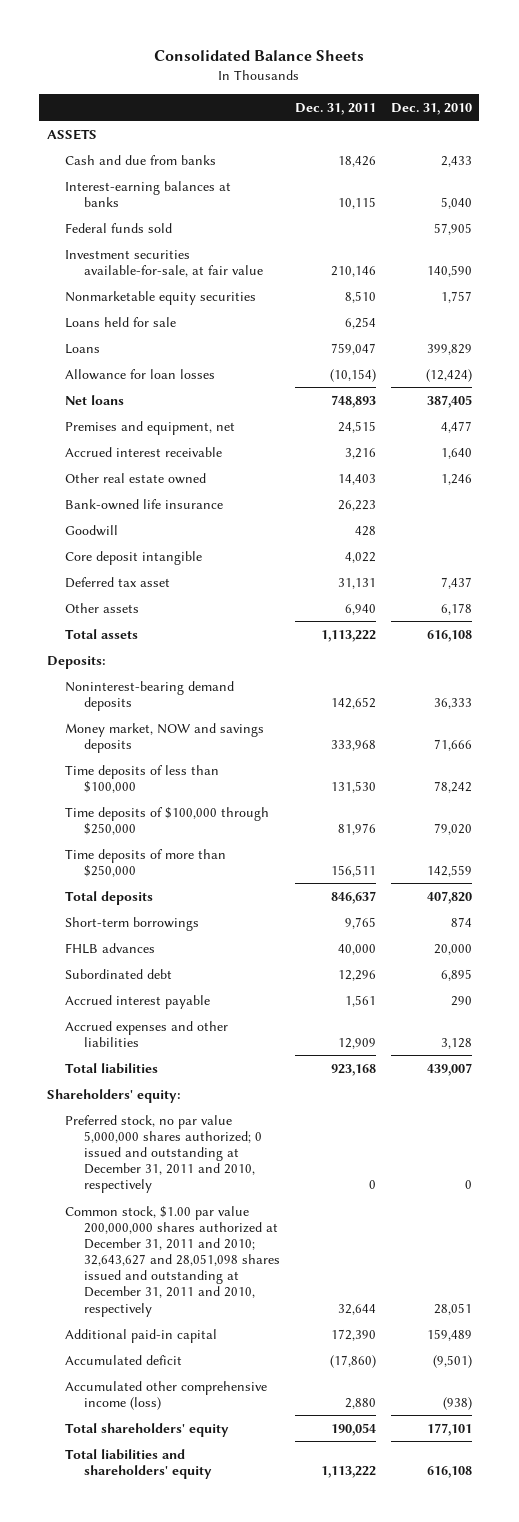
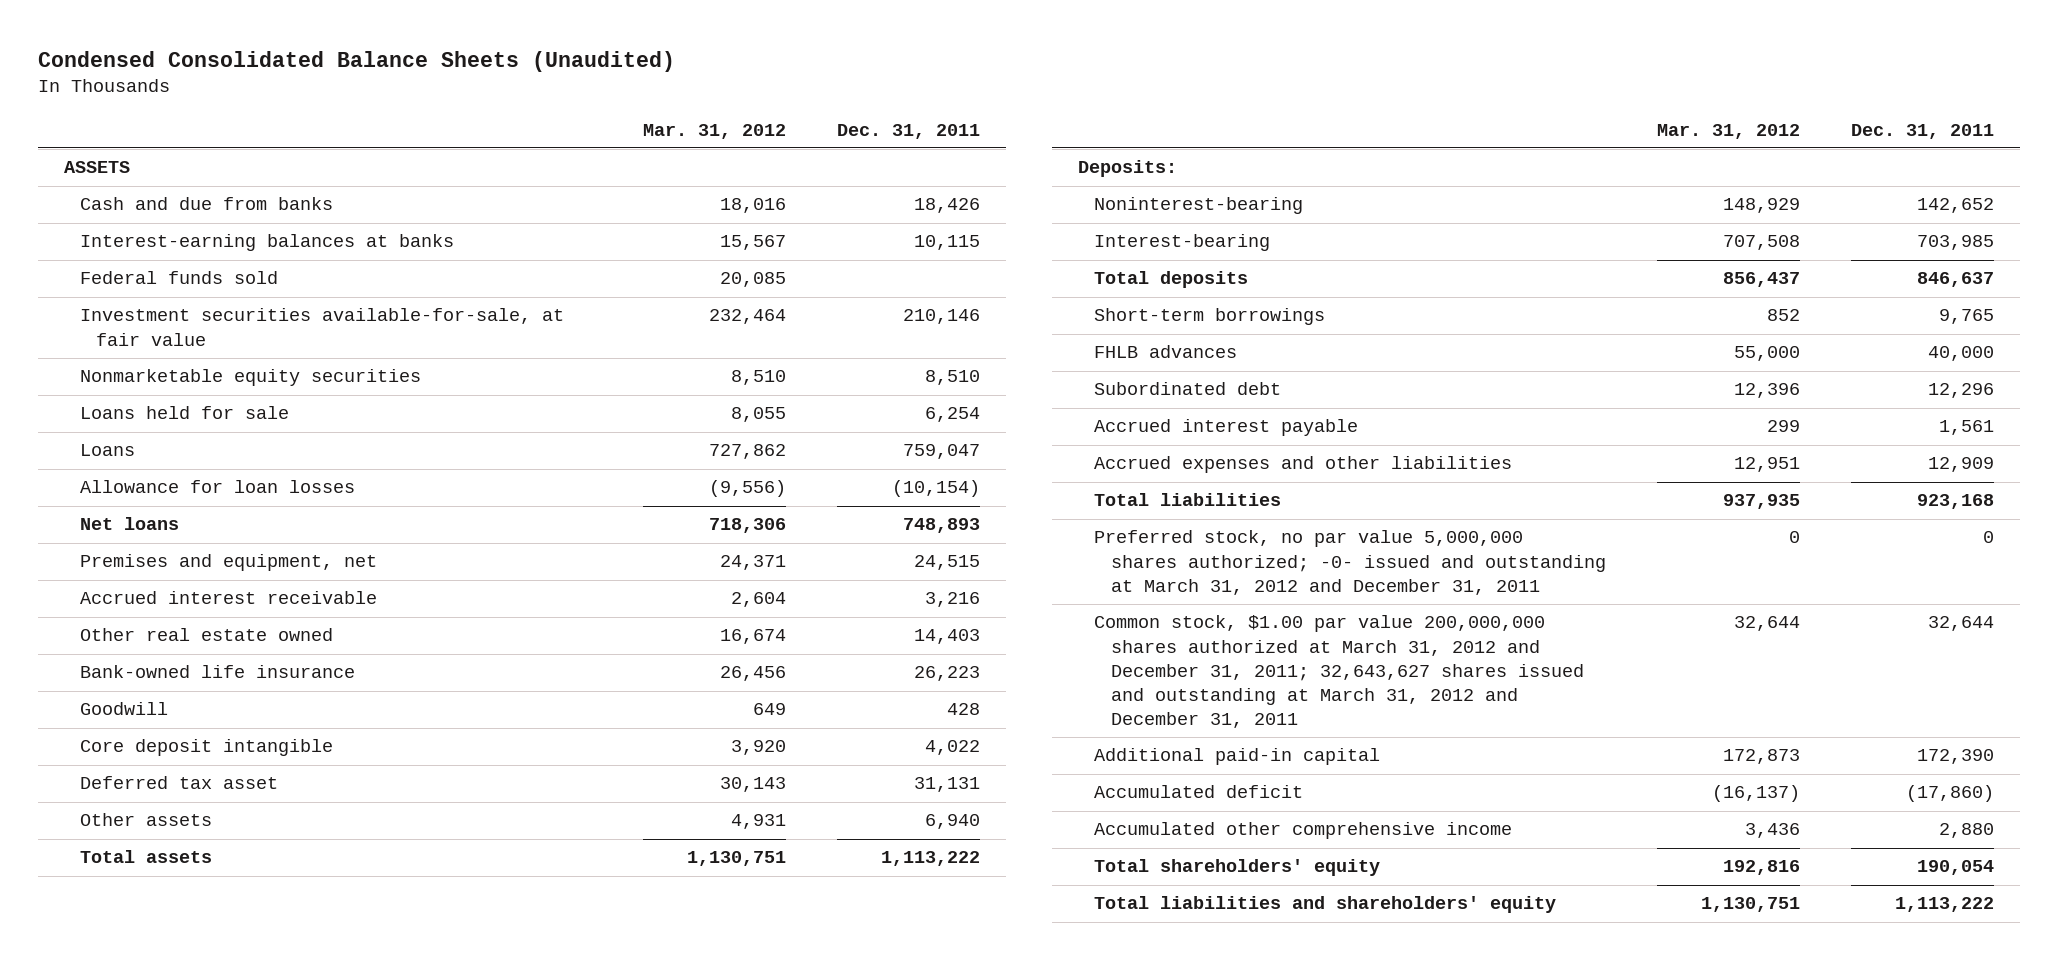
[154,49,365,61] Consolidated Balance Sheets -> [37,51,675,73] Condensed Consolidated Balance Sheets (Unaudited)
[391,102,473,115] Dec. 31, 2010 -> none
none -> [642,123,786,139] Mar. 31, 2012
[65,722,265,753] Money market, NOW and savings deposits -> none
[65,764,220,793] Time deposits of less than $100,000 -> none
[65,806,270,835] Time deposits of $100,000 through $250,000 -> none
[65,848,227,877] Time deposits of more than $250,000 -> none
[65,680,235,711] Noninterest-bearing demand deposits -> [1094,197,1304,215] Noninterest-bearing
none -> [1094,234,1271,252] Interest-bearing
[46,1088,181,1103] Shareholders' equity: -> none
[65,1114,263,1194] Preferred stock, no par value 5,000,000 shares authorized; 0 issued and outstanding at December 31, 2011 and 2010, respectively -> [1094,530,1606,595] Preferred stock, no par value 5,000,000 shares authorized; -0- issued and outstanding at March 31, 2012 and December 31, 2011
[65,1205,281,1317] Common stock, $1.00 par value 200,000,000 shares authorized at December 31, 2011 and 2010; 32,643,627 and 28,051,098 shares issued and outstanding at December 31, 2011 and 2010, respectively -> [1094,615,1584,728] Common stock, $1.00 par value 200,000,000 shares authorized at March 31, 2012 and December 31, 2011; 32,643,627 shares issued and outstanding at March 31, 2012 and December 31, 2011
[65,1380,268,1410] Accumulated other comprehensive income (loss) -> [1094,822,1513,840] Accumulated other comprehensive income

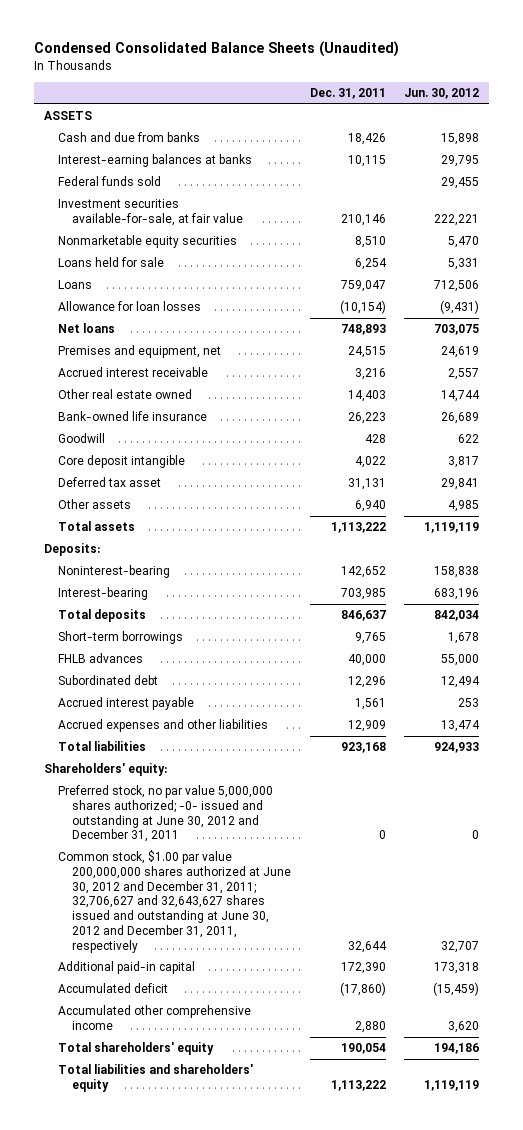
[642,123,786,139] Mar. 31, 2012 -> none
none -> [404,87,480,99] Jun. 30, 2012
none -> [43,763,167,777] Shareholders' equity:
[1094,530,1606,595] Preferred stock, no par value 5,000,000 shares authorized; -0- issued and outstanding at March 31, 2012 and December 31, 2011 -> [57,785,273,843] Preferred stock, no par value 5,000,000 shares authorized; -0- issued and outstanding at June 30, 2012 and December 31, 2011
[1094,615,1584,728] Common stock, $1.00 par value 200,000,000 shares authorized at March 31, 2012 and December 31, 2011; 32,643,627 shares issued and outstanding at March 31, 2012 and December 31, 2011 -> [57,850,292,953] Common stock, $1.00 par value 200,000,000 shares authorized at June 30, 2012 and December 31, 2011; 32,706,627 and 32,643,627 shares issued and outstanding at June 30, 2012 and December 31, 2011, respectively

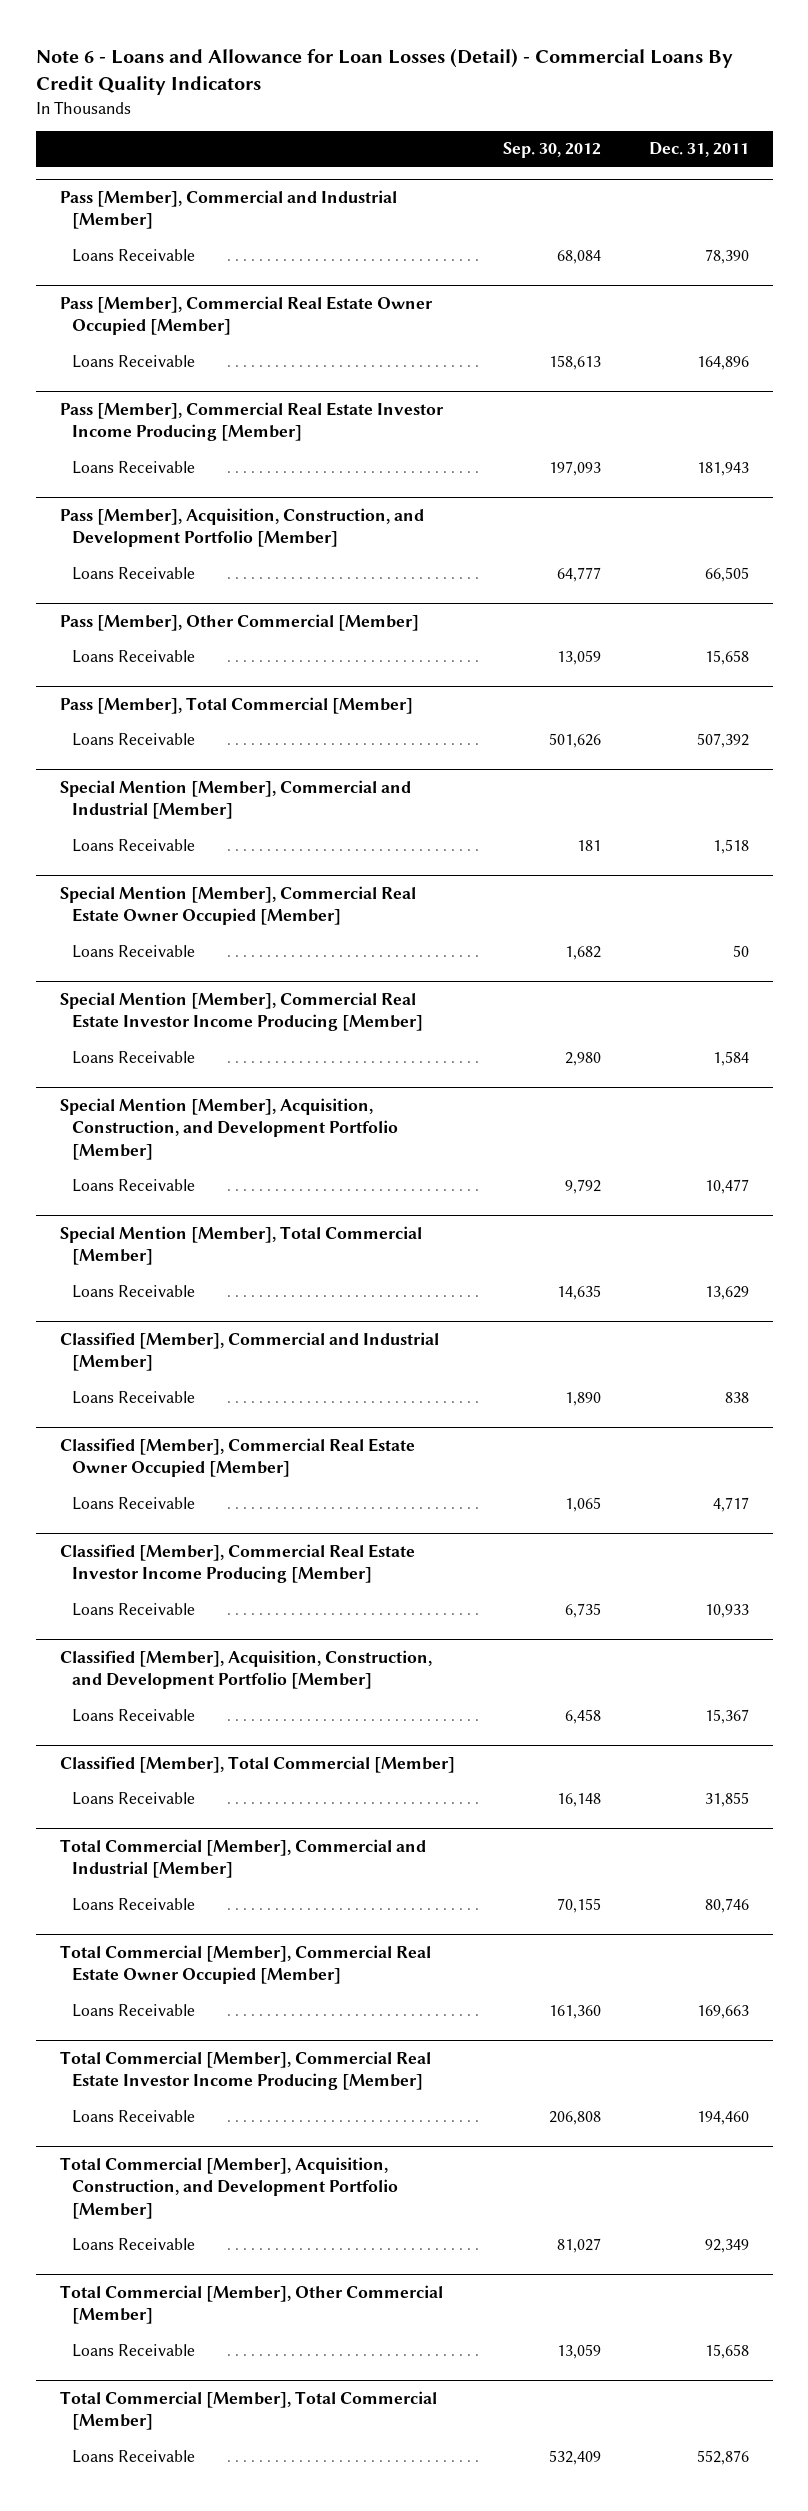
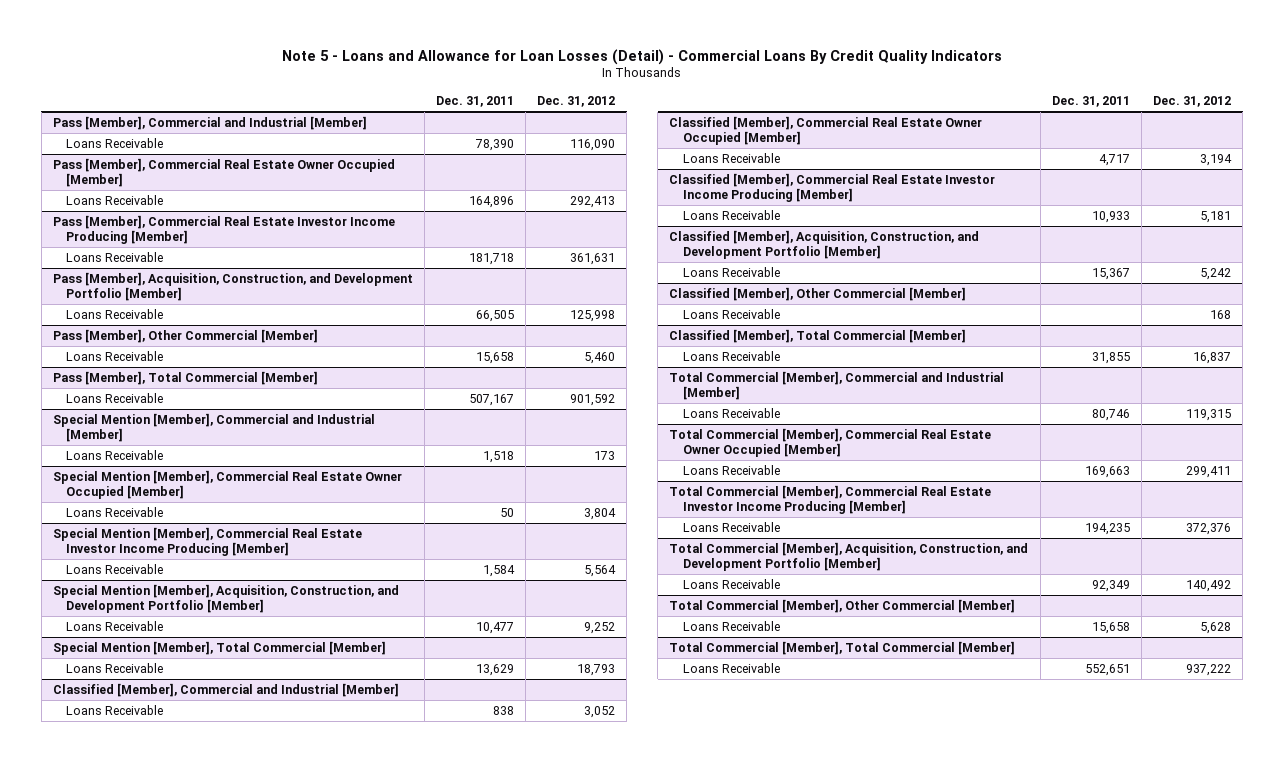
[35,47,733,95] Note 6 - Loans and Allowance for Loan Losses (Detail) - Commercial Loans By Credit Quality Indicators -> [282,48,1003,65] Note 5 - Loans and Allowance for Loan Losses (Detail) - Commercial Loans By Credit Quality Indicators
[502,142,601,159] Sep. 30, 2012 -> none
none -> [537,96,616,108] Dec. 31, 2012
[696,462,749,477] 181,943 -> [469,253,515,266] 181,718
[696,733,749,749] 507,392 -> [469,394,515,407] 507,167
none -> [669,287,967,302] Classified [Member], Other Commercial [Member]
none -> [682,309,780,320] Loans Receivable
[696,2111,749,2126] 194,460 -> [1085,523,1131,536] 194,235
[696,2450,749,2466] 552,876 -> [1085,664,1131,677] 552,651

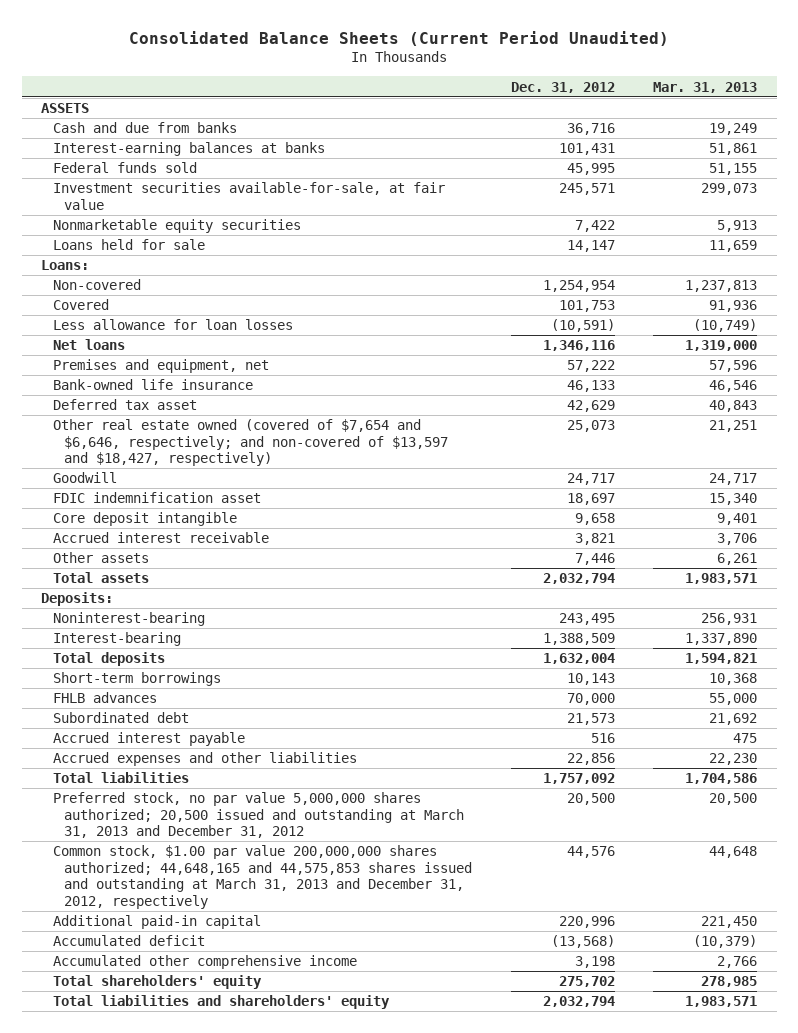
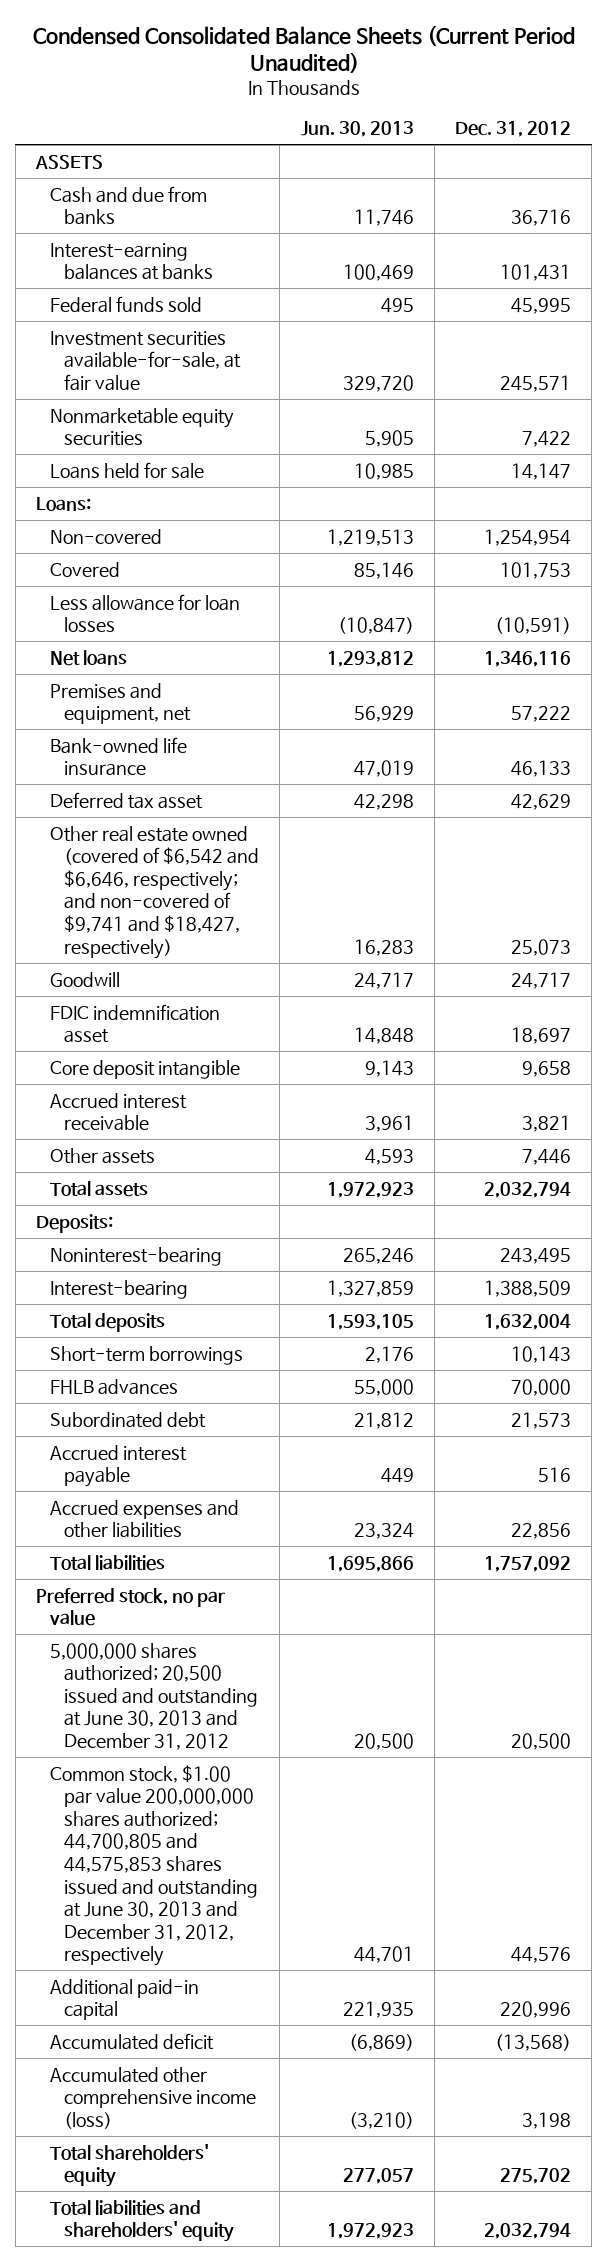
[129,30,670,46] Consolidated Balance Sheets (Current Period Unaudited) -> [32,24,575,74] Condensed Consolidated Balance Sheets (Current Period Unaudited)
[653,81,758,93] Mar. 31, 2013 -> none
none -> [300,121,414,138] Jun. 30, 2013
[52,419,449,467] Other real estate owned (covered of $7,654 and $6,646, respectively; and non-covered of $13,597 and $18,427, respectively) -> [50,825,260,959] Other real estate owned (covered of $6,542 and $6,646, respectively; and non-covered of $9,741 and $18,427, respectively)
none -> [36,1587,226,1627] Preferred stock, no par value
[52,792,465,839] Preferred stock, no par value 5,000,000 shares authorized; 20,500 issued and outstanding at March 31, 2013 and December 31, 2012 -> [50,1642,259,1751] 5,000,000 shares authorized; 20,500 issued and outstanding at June 30, 2013 and December 31, 2012
[52,845,473,909] Common stock, $1.00 par value 200,000,000 shares authorized; 44,648,165 and 44,575,853 shares issued and outstanding at March 31, 2013 and December 31, 2012, respectively -> [50,1764,259,1967] Common stock, $1.00 par value 200,000,000 shares authorized; 44,700,805 and 44,575,853 shares issued and outstanding at June 30, 2013 and December 31, 2012, respectively
[52,955,357,970] Accumulated other comprehensive income -> [50,2066,257,2129] Accumulated other comprehensive income (loss)

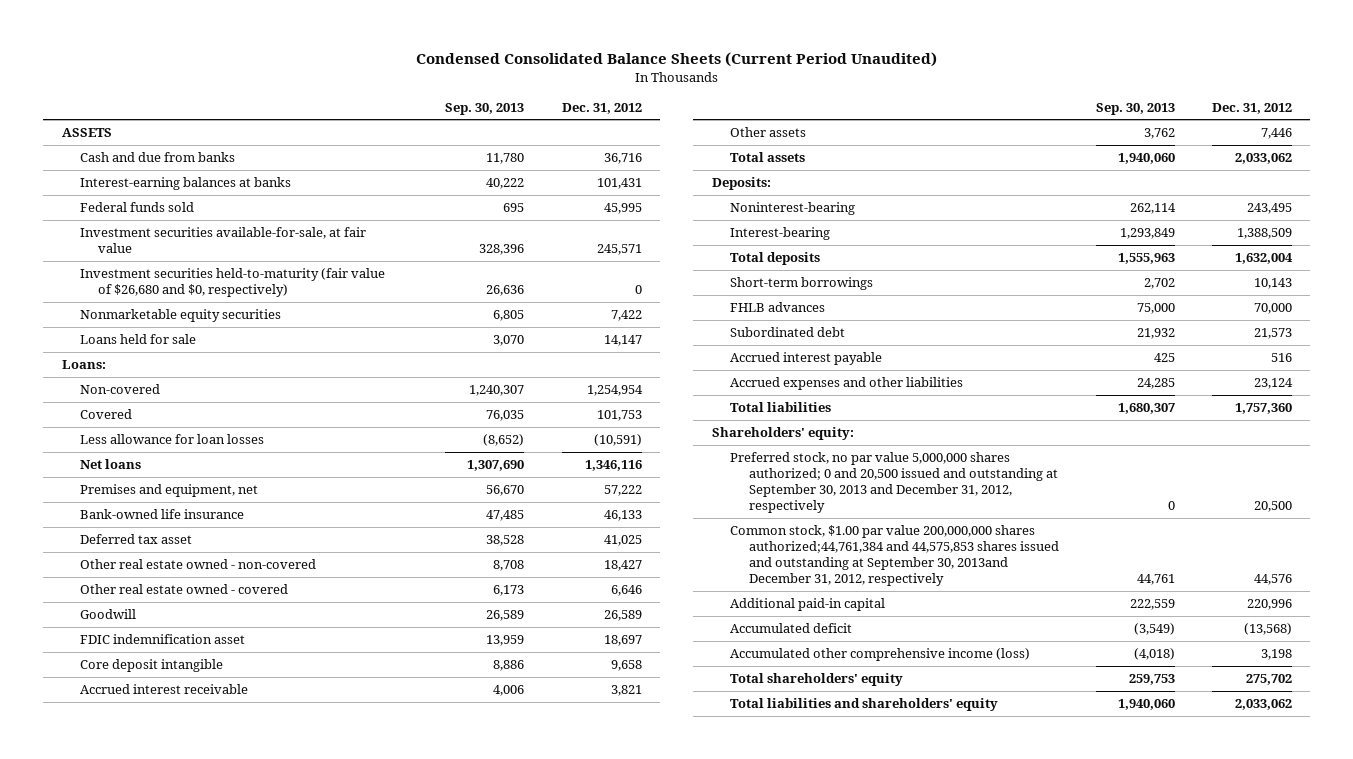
[300,121,414,138] Jun. 30, 2013 -> none
none -> [445,102,525,115] Sep. 30, 2013
none -> [79,268,385,298] Investment securities held-to-maturity (fair value of $26,680 and $0, respectively)
[50,825,260,959] Other real estate owned (covered of $6,542 and $6,646, respectively; and non-covered of $9,741 and $18,427, respectively) -> none
[511,793,572,810] 42,629 -> [603,535,642,547] 41,025
none -> [79,559,316,570] Other real estate owned - non-covered
none -> [79,584,288,595] Other real estate owned - covered
[511,971,572,989] 24,717 -> [603,610,642,622] 26,589
[484,1181,572,1198] 2,032,794 -> [1234,153,1292,165] 2,033,062
[36,1587,226,1627] Preferred stock, no par value -> none
[511,1523,572,1540] 22,856 -> [1253,378,1293,390] 23,124
[484,1555,572,1572] 1,757,092 -> [1234,403,1292,415] 1,757,360
none -> [711,427,854,441] Shareholders' equity:
[50,1642,259,1751] 5,000,000 shares authorized; 20,500 issued and outstanding at June 30, 2013 and December 31, 2012 -> [730,452,1058,514] Preferred stock, no par value 5,000,000 shares authorized; 0 and 20,500 issued and outstanding at September 30, 2013 and December 31, 2012, respectively
[50,1764,259,1967] Common stock, $1.00 par value 200,000,000 shares authorized; 44,700,805 and 44,575,853 shares issued and outstanding at June 30, 2013 and December 31, 2012, respectively -> [730,525,1059,587] Common stock, $1.00 par value 200,000,000 shares authorized;44,761,384 and 44,575,853 shares issued and outstanding at September 30, 2013and December 31, 2012, respectively
[484,2223,572,2240] 2,032,794 -> [1234,699,1292,711] 2,033,062

